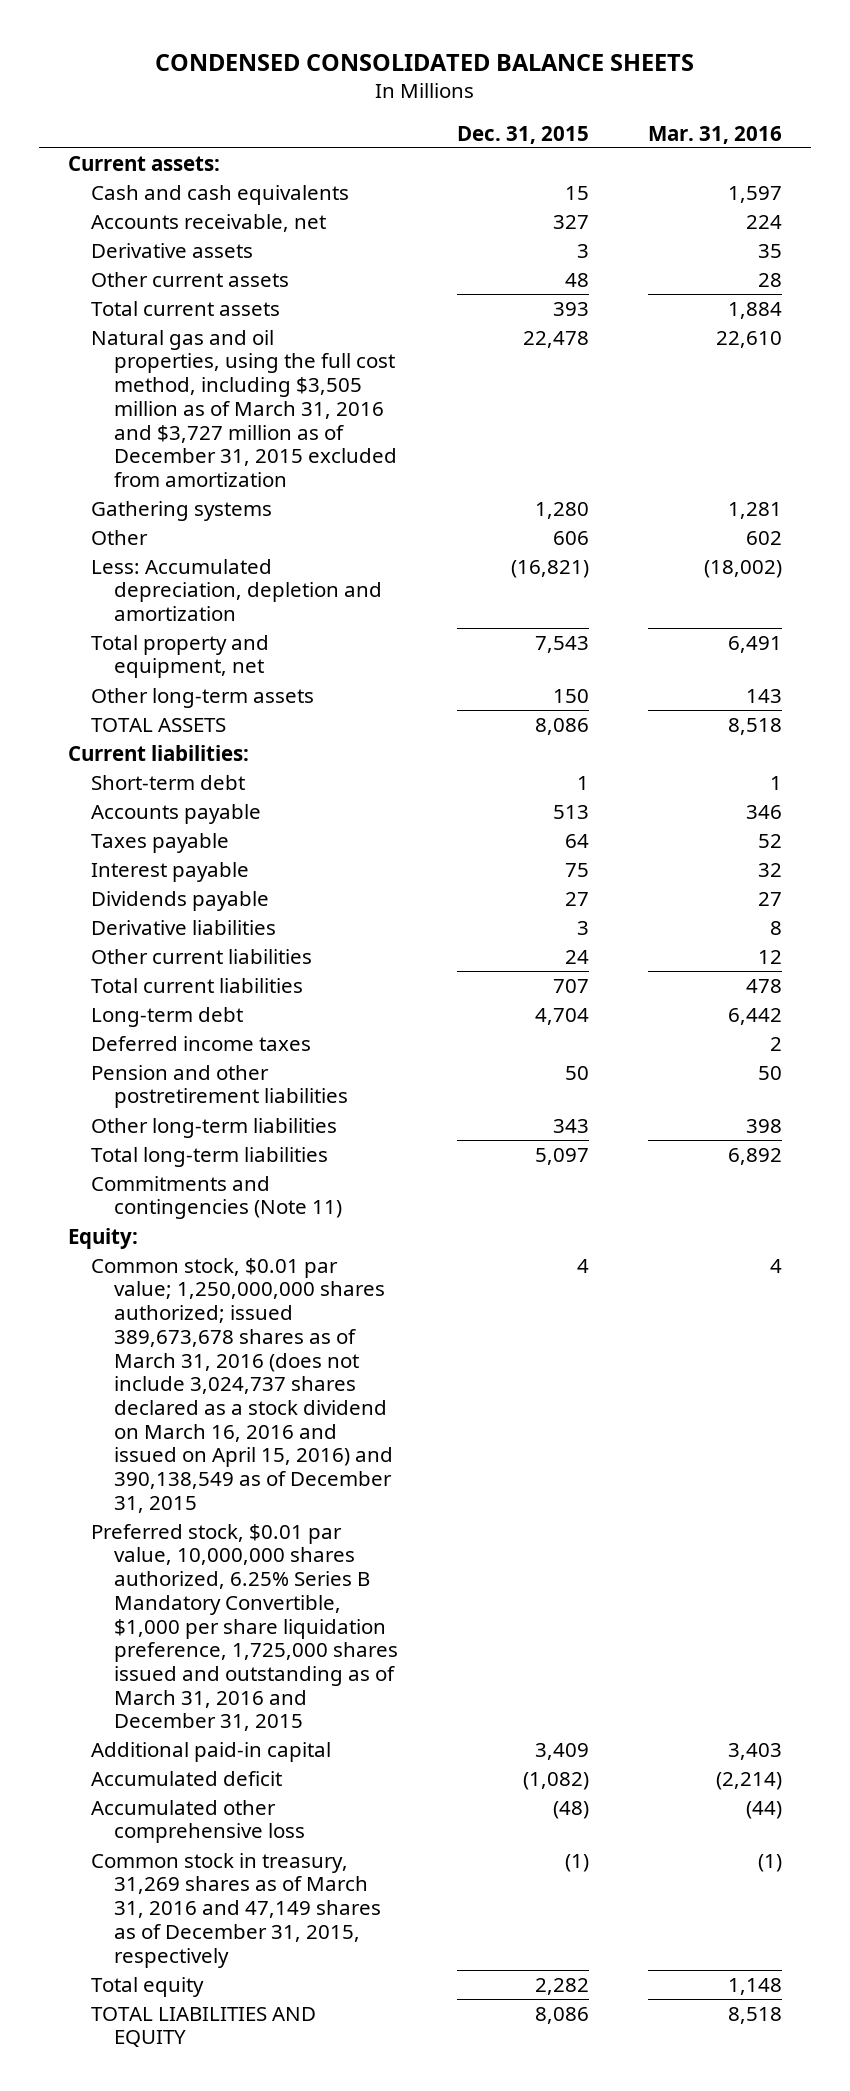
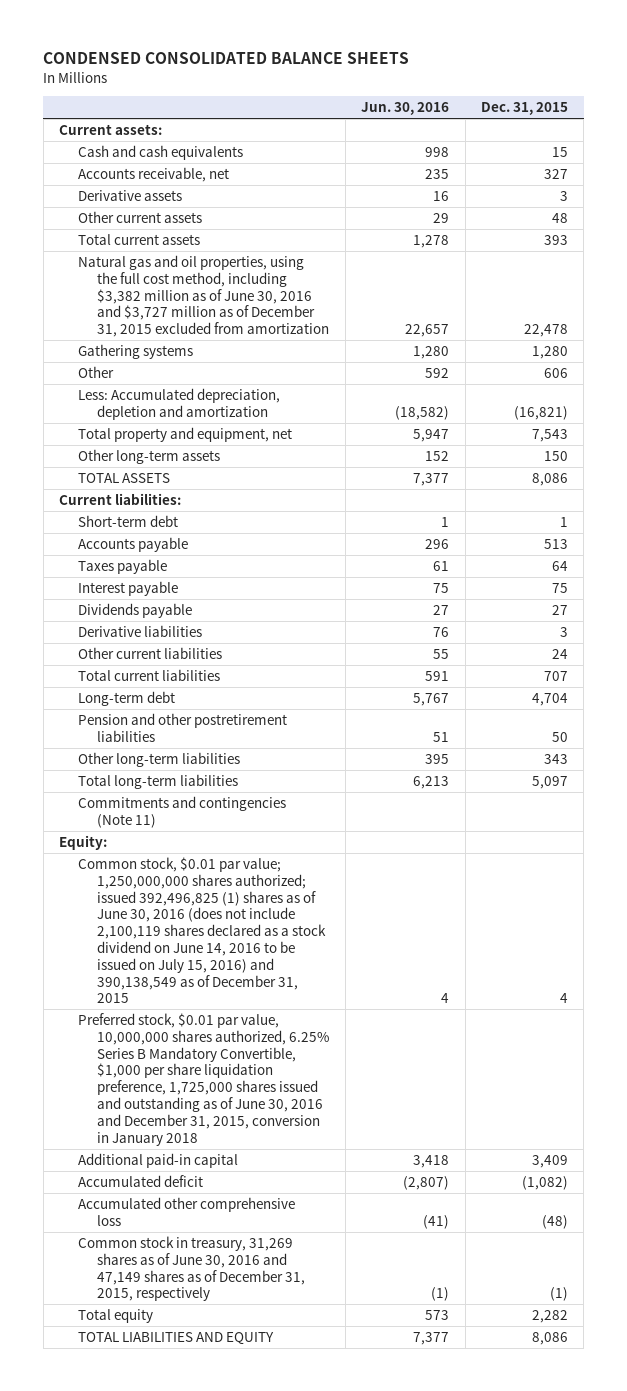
[647,125,782,144] Mar. 31, 2016 -> none
none -> [361,102,450,116] Jun. 30, 2016
[90,329,397,488] Natural gas and oil properties, using the full cost method, including $3,505 million as of March 31, 2016 and $3,727 million as of December 31, 2015 excluded from amortization -> [78,254,330,338] Natural gas and oil properties, using the full cost method, including $3,382 million as of June 30, 2016 and $3,727 million as of December 31, 2015 excluded from amortization
[90,1035,311,1051] Deferred income taxes -> none
[90,1257,393,1513] Common stock, $0.01 par value; 1,250,000,000 shares authorized; issued 389,673,678 shares as of March 31, 2016 (does not include 3,024,737 shares declared as a stock dividend on March 16, 2016 and issued on April 15, 2016) and 390,138,549 as of December 31, 2015 -> [78,856,327,1004] Common stock, $0.01 par value; 1,250,000,000 shares authorized; issued 392,496,825 (1) shares as of June 30, 2016 (does not include 2,100,119 shares declared as a stock dividend on June 14, 2016 to be issued on July 15, 2016) and 390,138,549 as of December 31, 2015
[90,1523,398,1732] Preferred stock, $0.01 par value, 10,000,000 shares authorized, 6.25% Series B Mandatory Convertible, $1,000 per share liquidation preference, 1,725,000 shares issued and outstanding as of March 31, 2016 and December 31, 2015 -> [78,1012,330,1146] Preferred stock, $0.01 par value, 10,000,000 shares authorized, 6.25% Series B Mandatory Convertible, $1,000 per share liquidation preference, 1,725,000 shares issued and outstanding as of June 30, 2016 and December 31, 2015, conversion in January 2018
[90,1852,381,1968] Common stock in treasury, 31,269 shares as of March 31, 2016 and 47,149 shares as of December 31, 2015, respectively -> [78,1235,306,1302] Common stock in treasury, 31,269 shares as of June 30, 2016 and 47,149 shares as of December 31, 2015, respectively

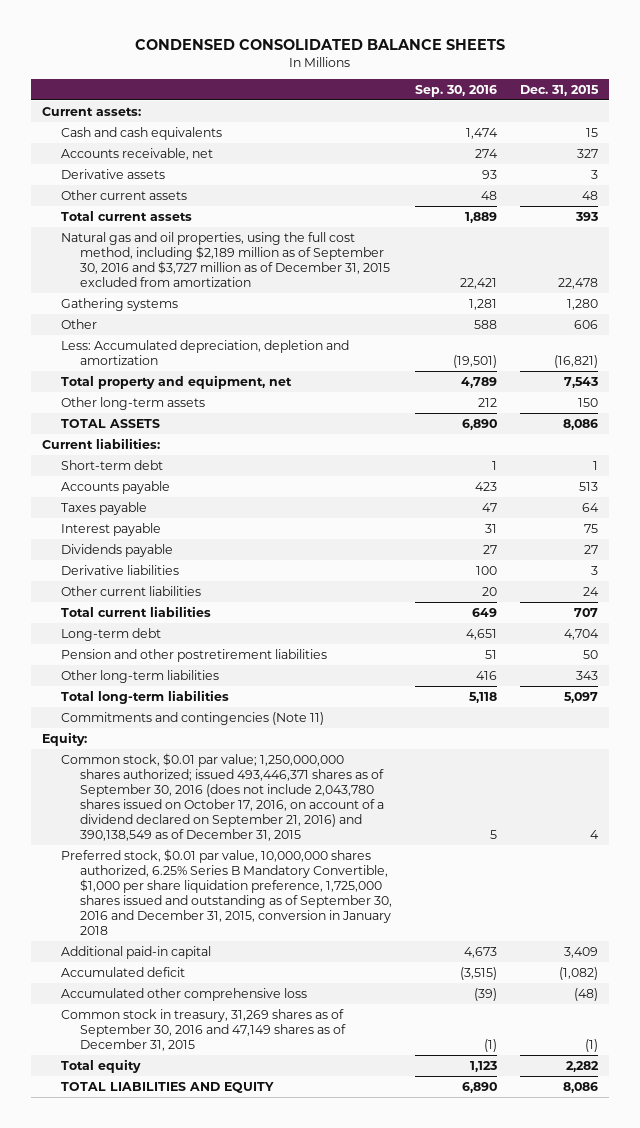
[361,102,450,116] Jun. 30, 2016 -> none
none -> [414,84,497,97] Sep. 30, 2016
[78,254,330,338] Natural gas and oil properties, using the full cost method, including $3,382 million as of June 30, 2016 and $3,727 million as of December 31, 2015 excluded from amortization -> [61,231,391,287] Natural gas and oil properties, using the full cost method, including $2,189 million as of September 30, 2016 and $3,727 million as of December 31, 2015 excluded from amortization
[78,856,327,1004] Common stock, $0.01 par value; 1,250,000,000 shares authorized; issued 392,496,825 (1) shares as of June 30, 2016 (does not include 2,100,119 shares declared as a stock dividend on June 14, 2016 to be issued on July 15, 2016) and 390,138,549 as of December 31, 2015 -> [61,752,385,842] Common stock, $0.01 par value; 1,250,000,000 shares authorized; issued 493,446,371 shares as of September 30, 2016 (does not include 2,043,780 shares issued on October 17, 2016, on account of a dividend declared on September 21, 2016) and 390,138,549 as of December 31, 2015
[78,1012,330,1146] Preferred stock, $0.01 par value, 10,000,000 shares authorized, 6.25% Series B Mandatory Convertible, $1,000 per share liquidation preference, 1,725,000 shares issued and outstanding as of June 30, 2016 and December 31, 2015, conversion in January 2018 -> [61,848,393,936] Preferred stock, $0.01 par value, 10,000,000 shares authorized, 6.25% Series B Mandatory Convertible, $1,000 per share liquidation preference, 1,725,000 shares issued and outstanding as of September 30, 2016 and December 31, 2015, conversion in January 2018
[78,1235,306,1302] Common stock in treasury, 31,269 shares as of June 30, 2016 and 47,149 shares as of December 31, 2015, respectively -> [61,1008,347,1051] Common stock in treasury, 31,269 shares as of September 30, 2016 and 47,149 shares as of December 31, 2015

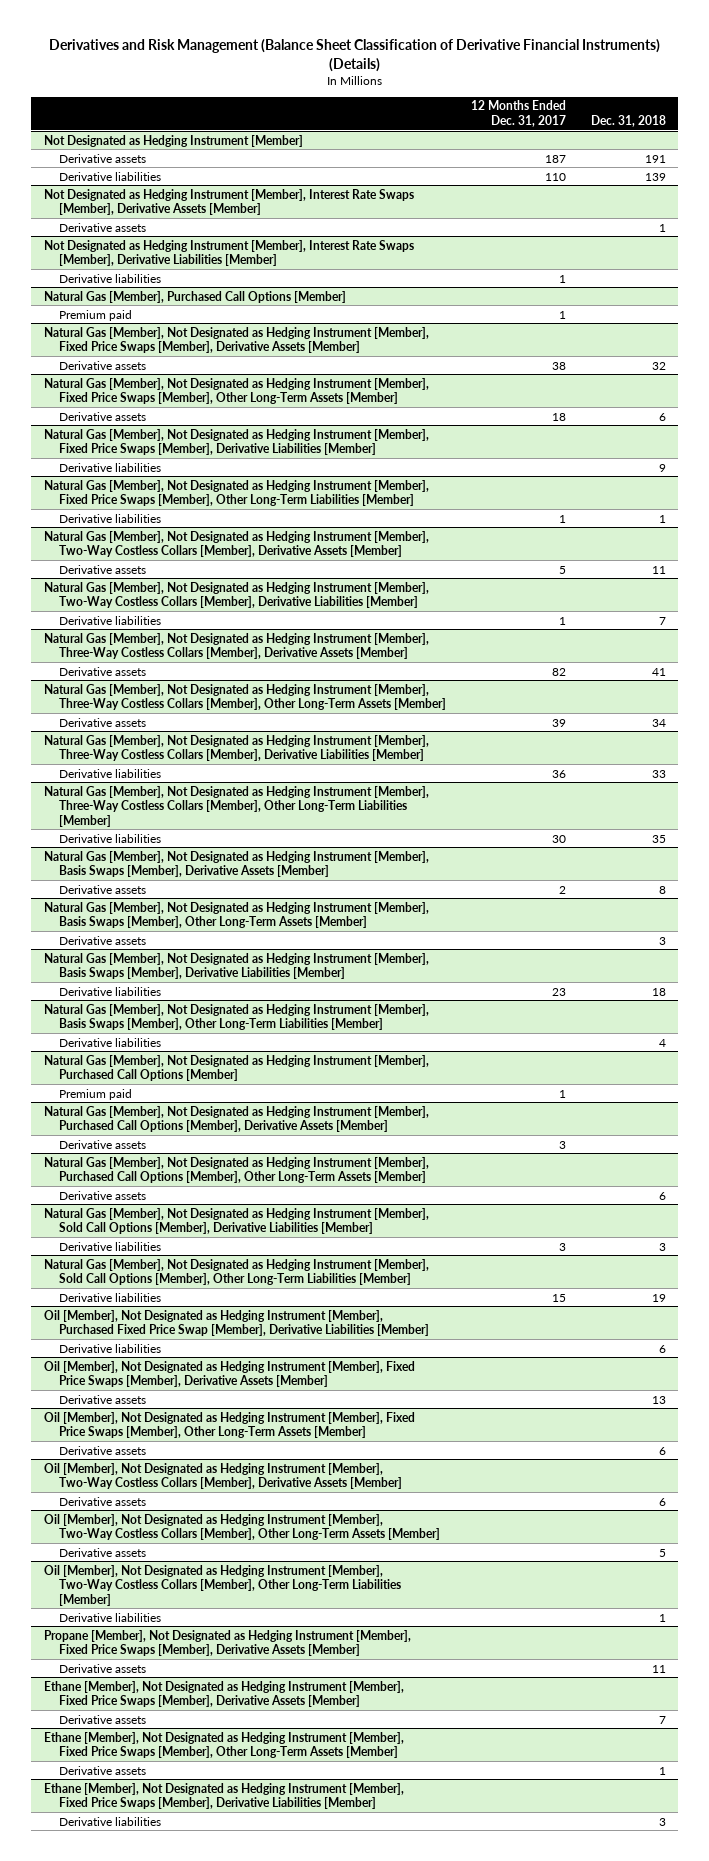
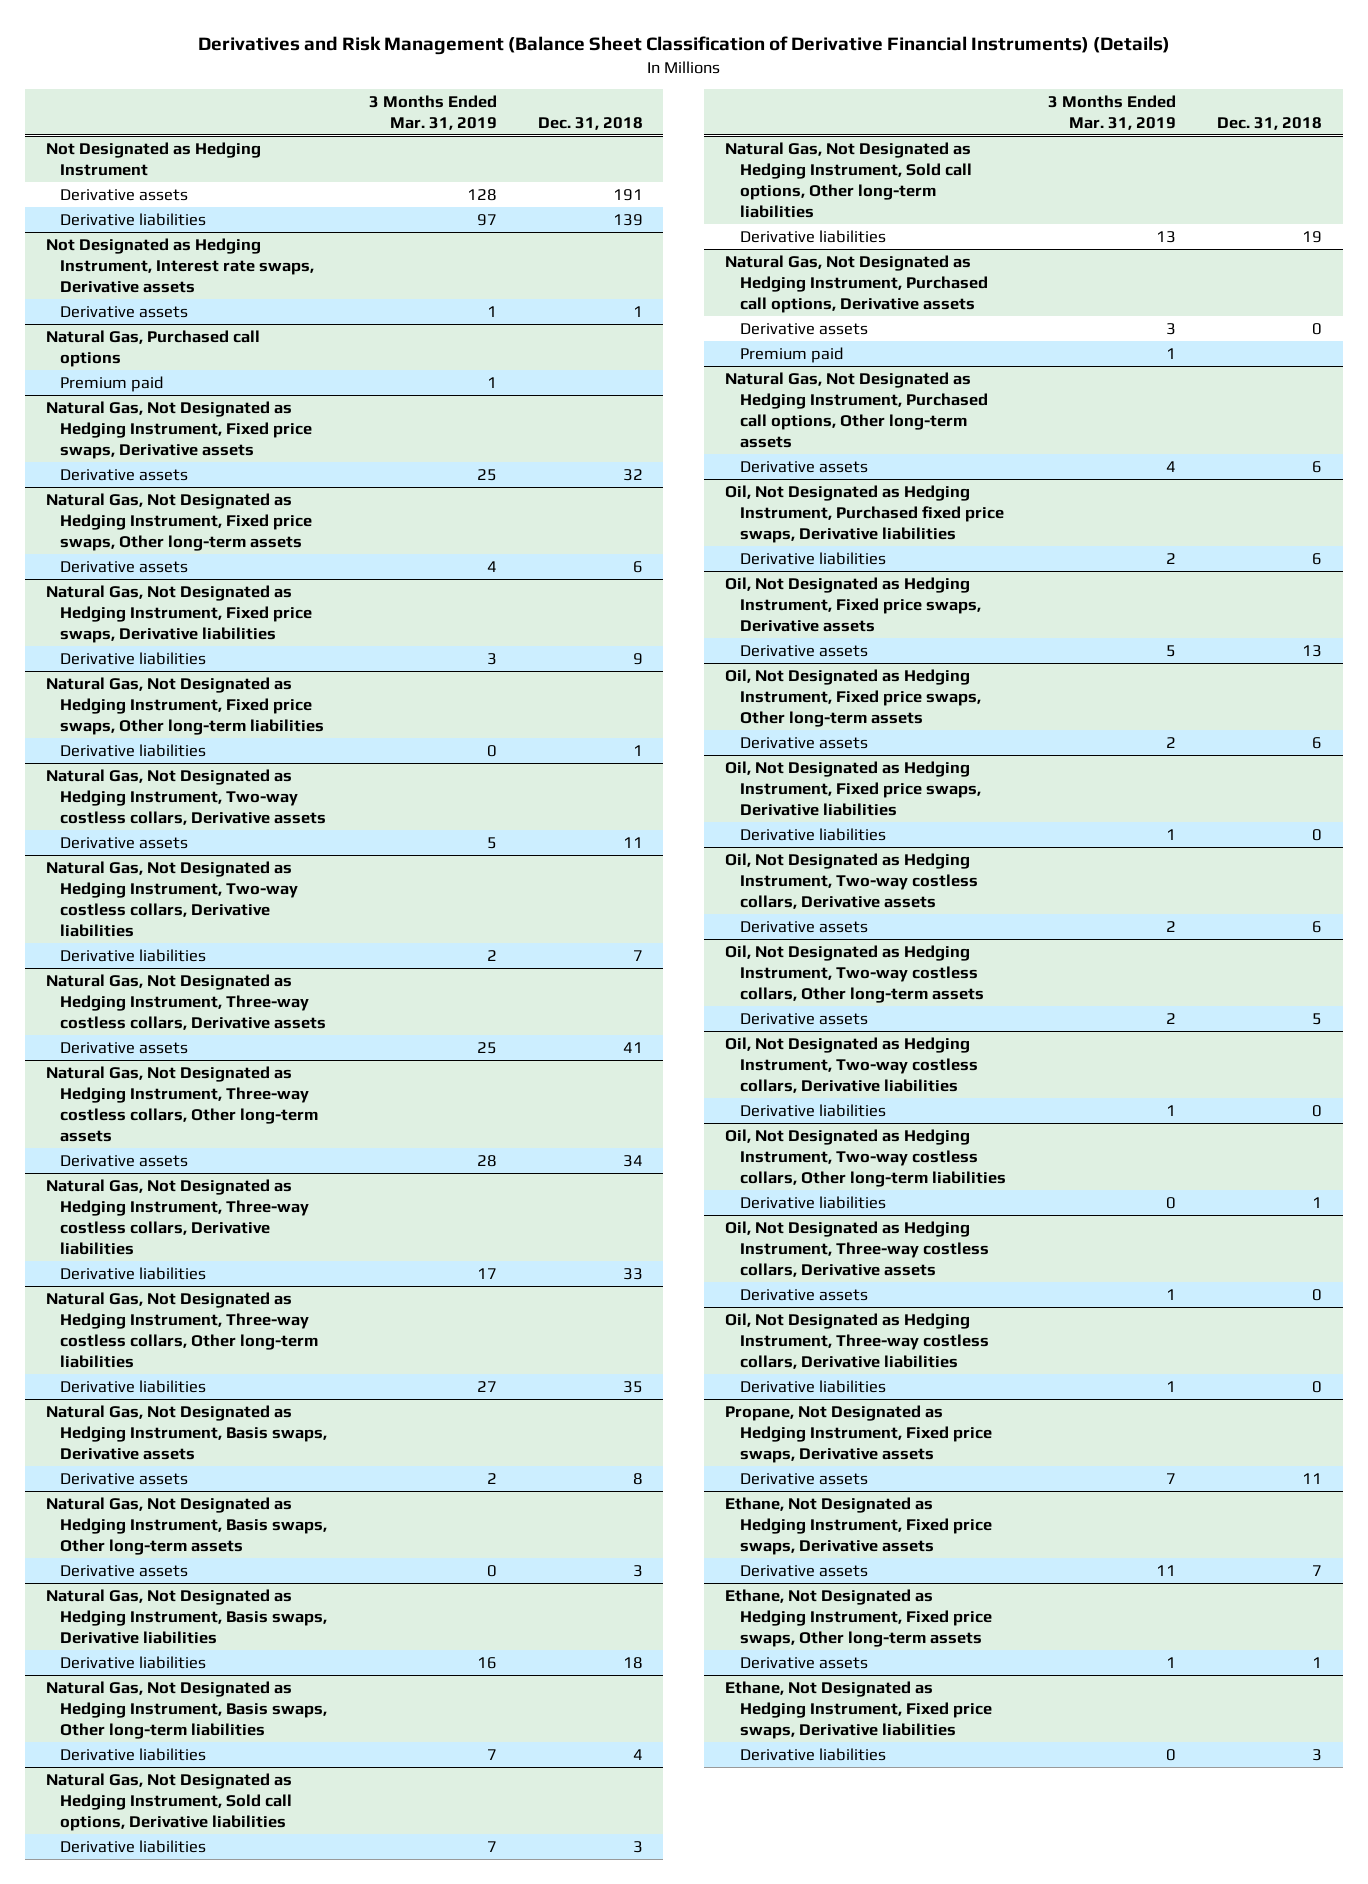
[470,100,566,128] 12 Months Ended Dec. 31, 2017 -> none
none -> [368,94,497,130] 3 Months Ended Mar. 31, 2019
[43,134,303,147] Not Designated as Hedging Instrument [Member] -> [45,141,261,176] Not Designated as Hedging Instrument
[43,188,414,216] Not Designated as Hedging Instrument [Member], Interest Rate Swaps [Member], Derivative Assets [Member] -> [45,237,315,293] Not Designated as Hedging Instrument, Interest rate swaps, Derivative assets
[43,239,414,267] Not Designated as Hedging Instrument [Member], Interest Rate Swaps [Member], Derivative Liabilities [Member] -> none
[59,273,162,283] Derivative liabilities -> none
[43,290,346,303] Natural Gas [Member], Purchased Call Options [Member] -> [45,329,260,367] Natural Gas, Purchased call options
[43,326,429,354] Natural Gas [Member], Not Designated as Hedging Instrument [Member], Fixed Price Swaps [Member], Derivative Assets [Member] -> [45,400,313,459] Natural Gas, Not Designated as Hedging Instrument, Fixed price swaps, Derivative assets
[43,377,429,405] Natural Gas [Member], Not Designated as Hedging Instrument [Member], Fixed Price Swaps [Member], Other Long-Term Assets [Member] -> [45,492,313,551] Natural Gas, Not Designated as Hedging Instrument, Fixed price swaps, Other long-term assets
[43,428,429,456] Natural Gas [Member], Not Designated as Hedging Instrument [Member], Fixed Price Swaps [Member], Derivative Liabilities [Member] -> [45,584,313,643] Natural Gas, Not Designated as Hedging Instrument, Fixed price swaps, Derivative liabilities
[43,479,429,507] Natural Gas [Member], Not Designated as Hedging Instrument [Member], Fixed Price Swaps [Member], Other Long-Term Liabilities [Member] -> [45,676,325,735] Natural Gas, Not Designated as Hedging Instrument, Fixed price swaps, Other long-term liabilities
[43,530,429,558] Natural Gas [Member], Not Designated as Hedging Instrument [Member], Two-Way Costless Collars [Member], Derivative Assets [Member] -> [45,768,327,825] Natural Gas, Not Designated as Hedging Instrument, Two-way costless collars, Derivative assets
[43,581,429,609] Natural Gas [Member], Not Designated as Hedging Instrument [Member], Two-Way Costless Collars [Member], Derivative Liabilities [Member] -> [45,860,299,937] Natural Gas, Not Designated as Hedging Instrument, Two-way costless collars, Derivative liabilities
[43,632,429,660] Natural Gas [Member], Not Designated as Hedging Instrument [Member], Three-Way Costless Collars [Member], Derivative Assets [Member] -> [45,973,327,1030] Natural Gas, Not Designated as Hedging Instrument, Three-way costless collars, Derivative assets
[43,683,447,711] Natural Gas [Member], Not Designated as Hedging Instrument [Member], Three-Way Costless Collars [Member], Other Long-Term Assets [Member] -> [45,1065,319,1142] Natural Gas, Not Designated as Hedging Instrument, Three-way costless collars, Other long-term assets
[43,734,429,762] Natural Gas [Member], Not Designated as Hedging Instrument [Member], Three-Way Costless Collars [Member], Derivative Liabilities [Member] -> [45,1178,310,1255] Natural Gas, Not Designated as Hedging Instrument, Three-way costless collars, Derivative liabilities
[43,785,429,827] Natural Gas [Member], Not Designated as Hedging Instrument [Member], Three-Way Costless Collars [Member], Other Long-Term Liabilities [Member] -> [45,1291,319,1368] Natural Gas, Not Designated as Hedging Instrument, Three-way costless collars, Other long-term liabilities
[43,850,429,878] Natural Gas [Member], Not Designated as Hedging Instrument [Member], Basis Swaps [Member], Derivative Assets [Member] -> [45,1404,328,1460] Natural Gas, Not Designated as Hedging Instrument, Basis swaps, Derivative assets
[43,901,429,929] Natural Gas [Member], Not Designated as Hedging Instrument [Member], Basis Swaps [Member], Other Long-Term Assets [Member] -> [45,1496,328,1555] Natural Gas, Not Designated as Hedging Instrument, Basis swaps, Other long-term assets
[43,952,429,980] Natural Gas [Member], Not Designated as Hedging Instrument [Member], Basis Swaps [Member], Derivative Liabilities [Member] -> [45,1588,328,1644] Natural Gas, Not Designated as Hedging Instrument, Basis swaps, Derivative liabilities
[43,1003,429,1031] Natural Gas [Member], Not Designated as Hedging Instrument [Member], Basis Swaps [Member], Other Long-Term Liabilities [Member] -> [45,1680,328,1739] Natural Gas, Not Designated as Hedging Instrument, Basis swaps, Other long-term liabilities
[43,1054,429,1082] Natural Gas [Member], Not Designated as Hedging Instrument [Member], Purchased Call Options [Member] -> none
[59,1088,133,1100] Premium paid -> none
[43,1105,429,1133] Natural Gas [Member], Not Designated as Hedging Instrument [Member], Purchased Call Options [Member], Derivative Assets [Member] -> none
[59,1139,147,1149] Derivative assets -> none
[43,1156,429,1184] Natural Gas [Member], Not Designated as Hedging Instrument [Member], Purchased Call Options [Member], Other Long-Term Assets [Member] -> none
[59,1190,147,1200] Derivative assets -> none
[43,1207,429,1235] Natural Gas [Member], Not Designated as Hedging Instrument [Member], Sold Call Options [Member], Derivative Liabilities [Member] -> [45,1772,293,1831] Natural Gas, Not Designated as Hedging Instrument, Sold call options, Derivative liabilities
[43,1258,429,1286] Natural Gas [Member], Not Designated as Hedging Instrument [Member], Sold Call Options [Member], Other Long-Term Liabilities [Member] -> [724,141,972,218] Natural Gas, Not Designated as Hedging Instrument, Sold call options, Other long-term liabilities
none -> [724,254,988,313] Natural Gas, Not Designated as Hedging Instrument, Purchased call options, Derivative assets
none -> [739,322,868,335] Derivative assets
none -> [739,346,843,363] Premium paid
none -> [724,371,988,448] Natural Gas, Not Designated as Hedging Instrument, Purchased call options, Other long-term assets
none -> [739,460,868,473] Derivative assets
[43,1309,430,1337] Oil [Member], Not Designated as Hedging Instrument [Member], Purchased Fixed Price Swap [Member], Derivative Liabilities [Member] -> [724,484,1004,543] Oil, Not Designated as Hedging Instrument, Purchased fixed price swaps, Derivative liabilities
[43,1360,415,1388] Oil [Member], Not Designated as Hedging Instrument [Member], Fixed Price Swaps [Member], Derivative Assets [Member] -> [724,576,981,632] Oil, Not Designated as Hedging Instrument, Fixed price swaps, Derivative assets
[43,1411,415,1439] Oil [Member], Not Designated as Hedging Instrument [Member], Fixed Price Swaps [Member], Other Long-Term Assets [Member] -> [724,668,981,727] Oil, Not Designated as Hedging Instrument, Fixed price swaps, Other long-term assets
none -> [724,760,981,816] Oil, Not Designated as Hedging Instrument, Fixed price swaps, Derivative liabilities
none -> [739,827,886,841] Derivative liabilities
[43,1462,403,1490] Oil [Member], Not Designated as Hedging Instrument [Member], Two-Way Costless Collars [Member], Derivative Assets [Member] -> [724,852,978,909] Oil, Not Designated as Hedging Instrument, Two-way costless collars, Derivative assets
[43,1513,441,1541] Oil [Member], Not Designated as Hedging Instrument [Member], Two-Way Costless Collars [Member], Other Long-Term Assets [Member] -> [724,944,984,1003] Oil, Not Designated as Hedging Instrument, Two-way costless collars, Other long-term assets
none -> [724,1036,978,1093] Oil, Not Designated as Hedging Instrument, Two-way costless collars, Derivative liabilities
none -> [739,1103,886,1117] Derivative liabilities
[43,1564,402,1606] Oil [Member], Not Designated as Hedging Instrument [Member], Two-Way Costless Collars [Member], Other Long-Term Liabilities [Member] -> [724,1128,1006,1187] Oil, Not Designated as Hedging Instrument, Two-way costless collars, Other long-term liabilities
none -> [724,1220,989,1277] Oil, Not Designated as Hedging Instrument, Three-way costless collars, Derivative assets
none -> [739,1288,868,1301] Derivative assets
none -> [724,1312,989,1369] Oil, Not Designated as Hedging Instrument, Three-way costless collars, Derivative liabilities
none -> [739,1379,886,1393] Derivative liabilities
[43,1629,411,1657] Propane [Member], Not Designated as Hedging Instrument [Member], Fixed Price Swaps [Member], Derivative Assets [Member] -> [724,1404,992,1463] Propane, Not Designated as Hedging Instrument, Fixed price swaps, Derivative assets
[43,1680,404,1708] Ethane [Member], Not Designated as Hedging Instrument [Member], Fixed Price Swaps [Member], Derivative Assets [Member] -> [724,1496,992,1555] Ethane, Not Designated as Hedging Instrument, Fixed price swaps, Derivative assets
[43,1731,404,1759] Ethane [Member], Not Designated as Hedging Instrument [Member], Fixed Price Swaps [Member], Other Long-Term Assets [Member] -> [724,1588,992,1647] Ethane, Not Designated as Hedging Instrument, Fixed price swaps, Other long-term assets
[43,1782,404,1810] Ethane [Member], Not Designated as Hedging Instrument [Member], Fixed Price Swaps [Member], Derivative Liabilities [Member] -> [724,1680,992,1739] Ethane, Not Designated as Hedging Instrument, Fixed price swaps, Derivative liabilities

